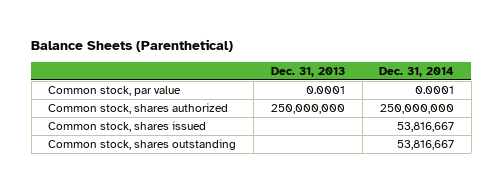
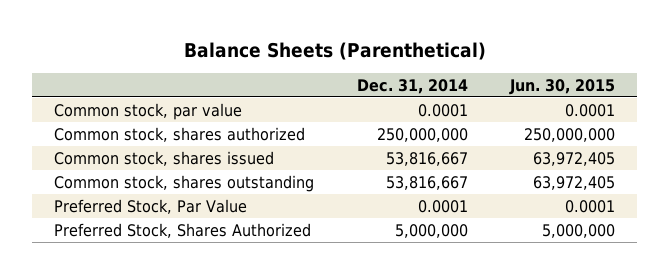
[270,67,345,78] Dec. 31, 2013 -> none
none -> [509,78,616,95] Jun. 30, 2015
none -> [53,198,247,214] Preferred Stock, Par Value
none -> [53,222,311,238] Preferred Stock, Shares Authorized

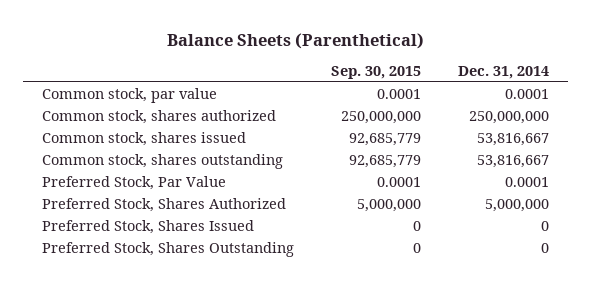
[509,78,616,95] Jun. 30, 2015 -> none
none -> [331,66,422,80] Sep. 30, 2015
none -> [41,220,254,235] Preferred Stock, Shares Issued
none -> [41,242,294,258] Preferred Stock, Shares Outstanding

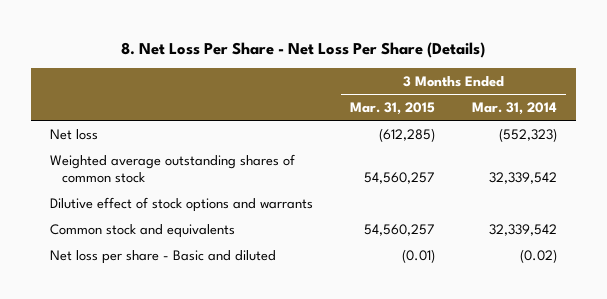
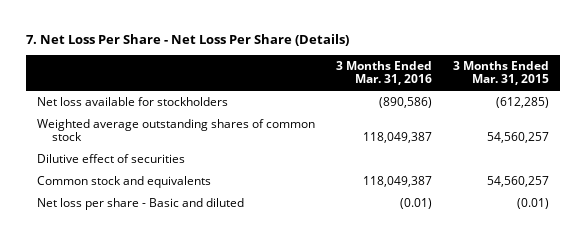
[121,41,486,58] 8. Net Loss Per Share - Net Loss Per Share (Details) -> [26,33,350,46] 7. Net Loss Per Share - Net Loss Per Share (Details)
[472,101,558,115] Mar. 31, 2014 -> none
none -> [335,60,432,86] 3 Months Ended Mar. 31, 2016
[49,128,98,140] Net loss -> [36,96,228,106] Net loss available for stockholders
[49,196,313,212] Dilutive effect of stock options and warrants -> [36,153,185,163] Dilutive effect of securities

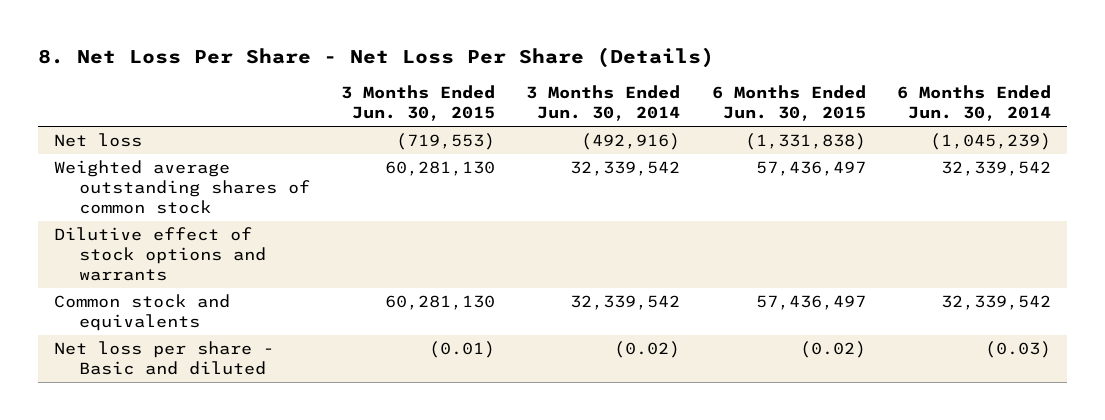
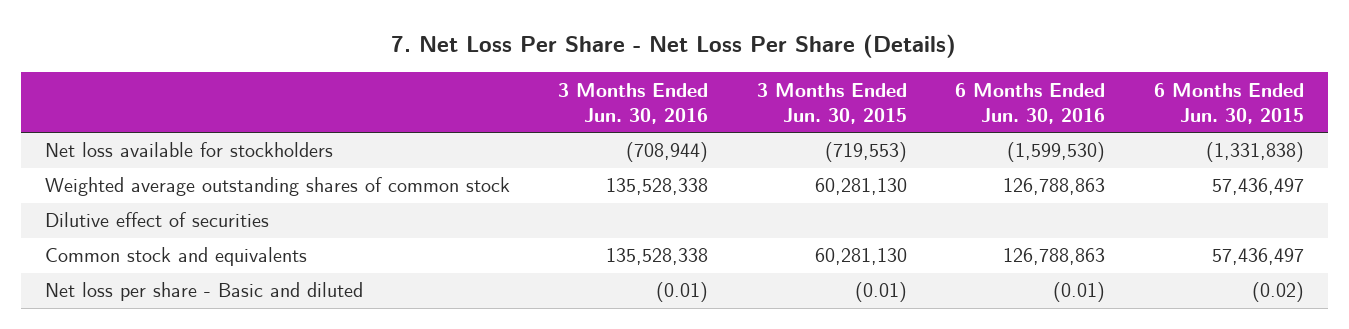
[38,46,715,68] 8. Net Loss Per Share - Net Loss Per Share (Details) -> [391,34,957,59] 7. Net Loss Per Share - Net Loss Per Share (Details)
[526,85,681,121] 3 Months Ended Jun. 30, 2014 -> none
[897,85,1052,121] 6 Months Ended Jun. 30, 2014 -> none
none -> [558,82,709,125] 3 Months Ended Jun. 30, 2016
none -> [955,82,1106,125] 6 Months Ended Jun. 30, 2016
[53,133,142,148] Net loss -> [44,142,333,158] Net loss available for stockholders
[53,227,266,281] Dilutive effect of stock options and warrants -> [44,212,269,228] Dilutive effect of securities

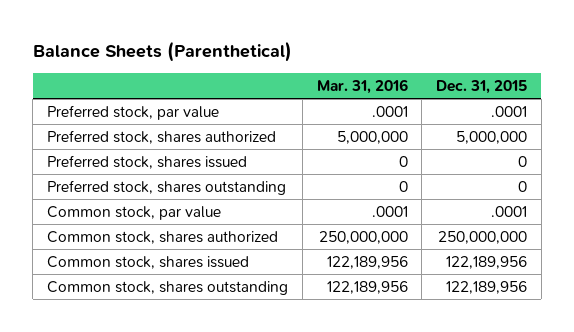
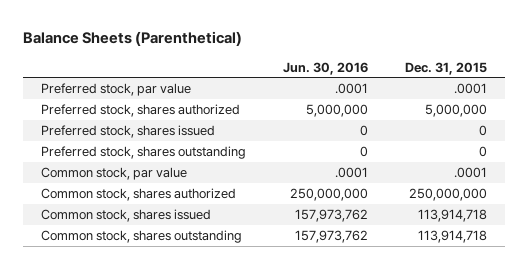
[316,78,408,94] Mar. 31, 2016 -> none
none -> [283,61,369,75] Jun. 30, 2016
[446,255,528,269] 122,189,956 -> [418,208,488,222] 113,914,718
[446,280,528,294] 122,189,956 -> [418,229,488,243] 113,914,718

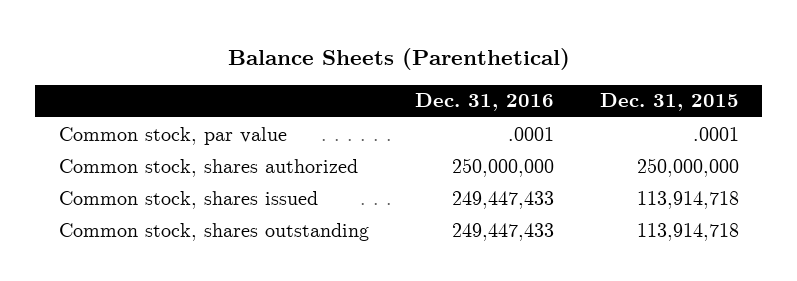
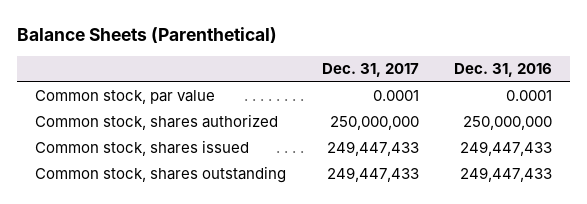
[599,93,739,112] Dec. 31, 2015 -> none
none -> [321,63,419,78] Dec. 31, 2017
[507,126,554,141] .0001 -> [506,90,553,102] 0.0001

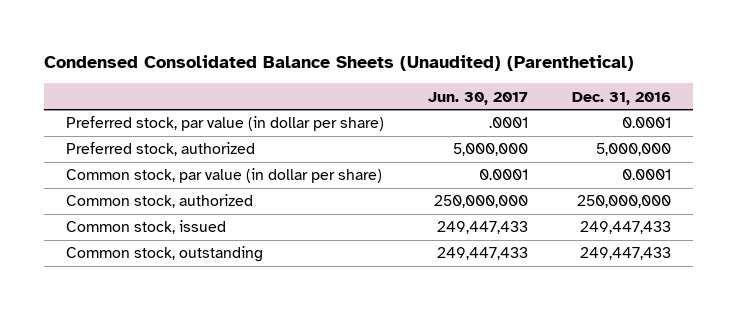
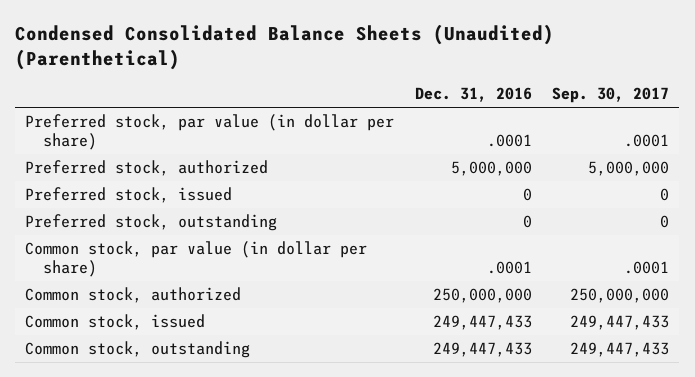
[428,91,529,105] Jun. 30, 2017 -> none
none -> [552,87,670,104] Sep. 30, 2017
[621,117,671,129] 0.0001 -> [486,134,532,148] .0001
none -> [25,186,233,203] Preferred stock, issued
none -> [25,213,278,231] Preferred stock, outstanding
[621,169,671,181] 0.0001 -> [486,261,532,275] .0001

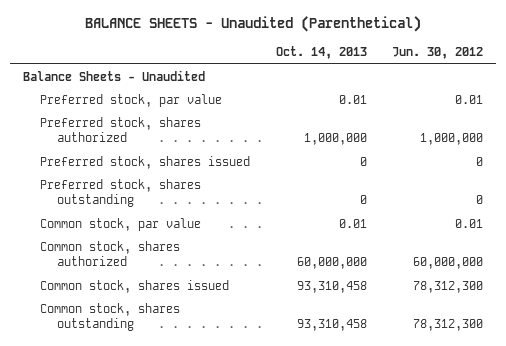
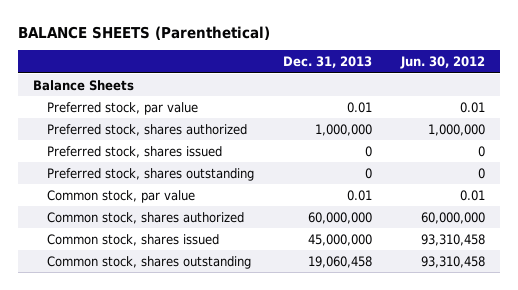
[84,16,421,33] BALANCE SHEETS - Unaudited (Parenthetical) -> [18,25,271,40] BALANCE SHEETS (Parenthetical)
[275,46,367,60] Oct. 14, 2013 -> none
none -> [283,56,373,69] Dec. 31, 2013
[22,69,205,81] Balance Sheets - Unaudited -> [32,79,134,91] Balance Sheets
[413,280,484,293] 78,312,300 -> [421,233,486,246] 93,310,458
[413,319,484,332] 78,312,300 -> [421,255,486,268] 93,310,458

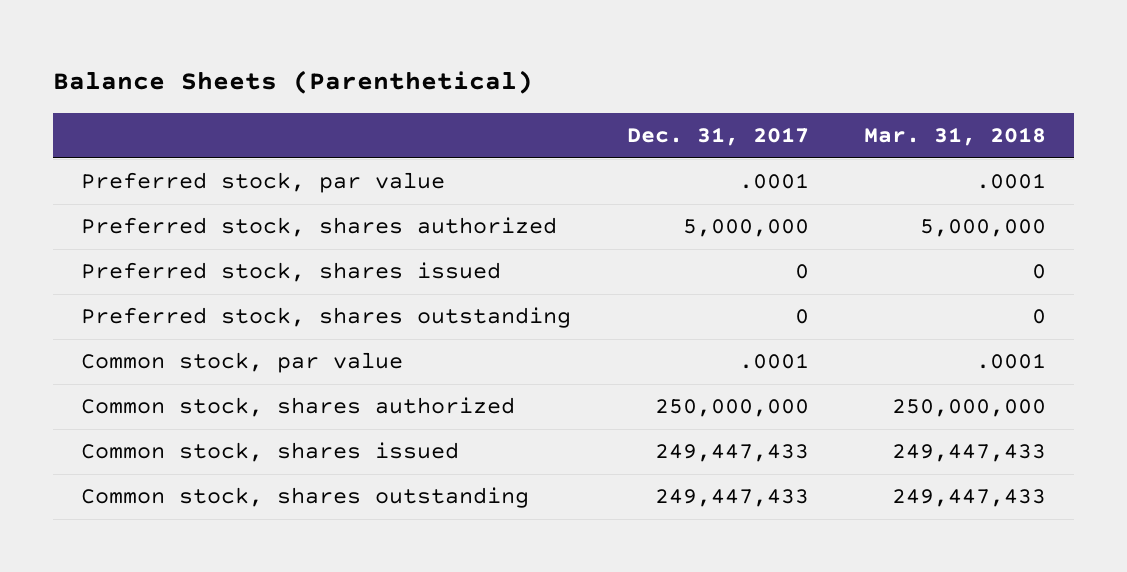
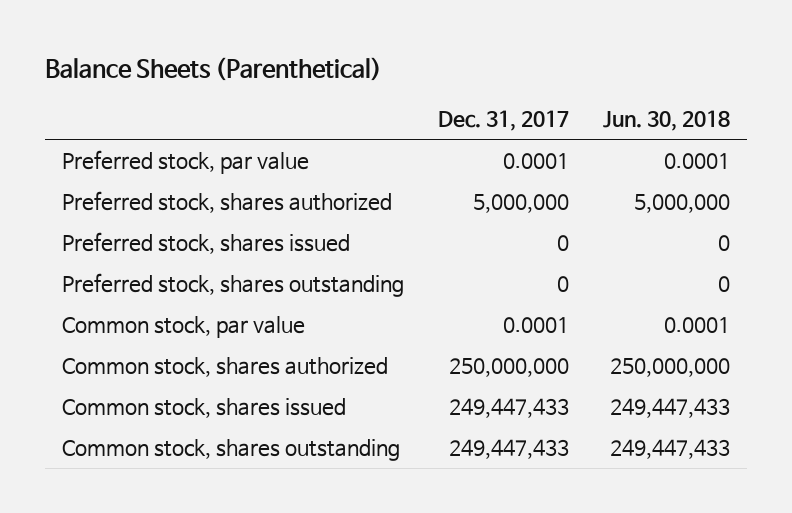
[864,126,1047,146] Mar. 31, 2018 -> none
none -> [602,110,730,132] Jun. 30, 2018
[738,173,809,190] .0001 -> [502,153,569,170] 0.0001
[738,353,809,370] .0001 -> [502,317,569,334] 0.0001

